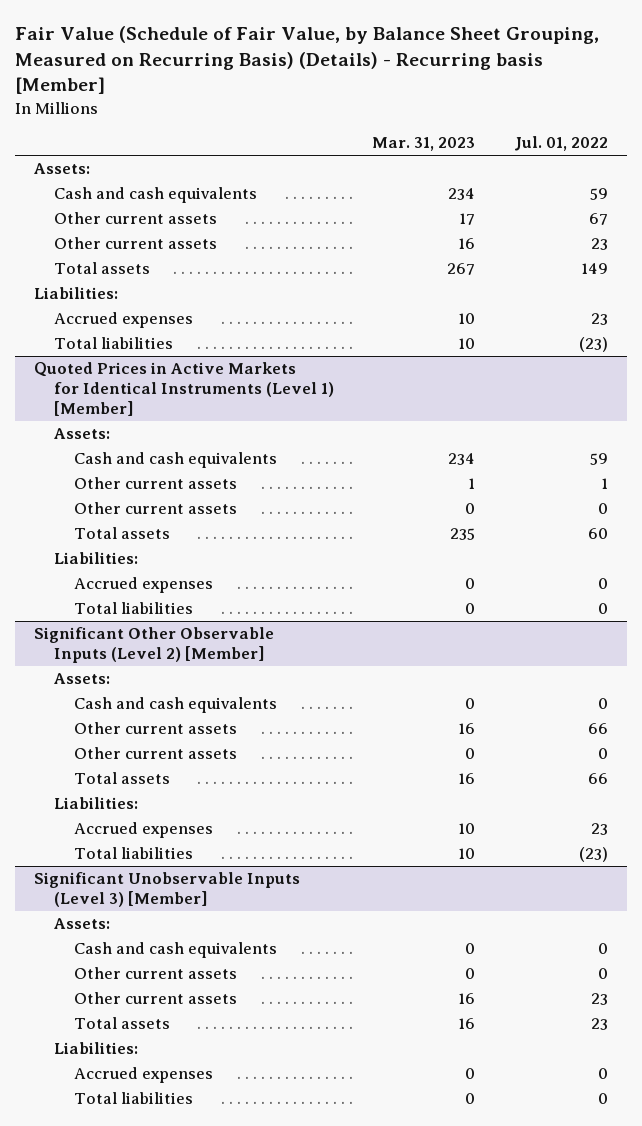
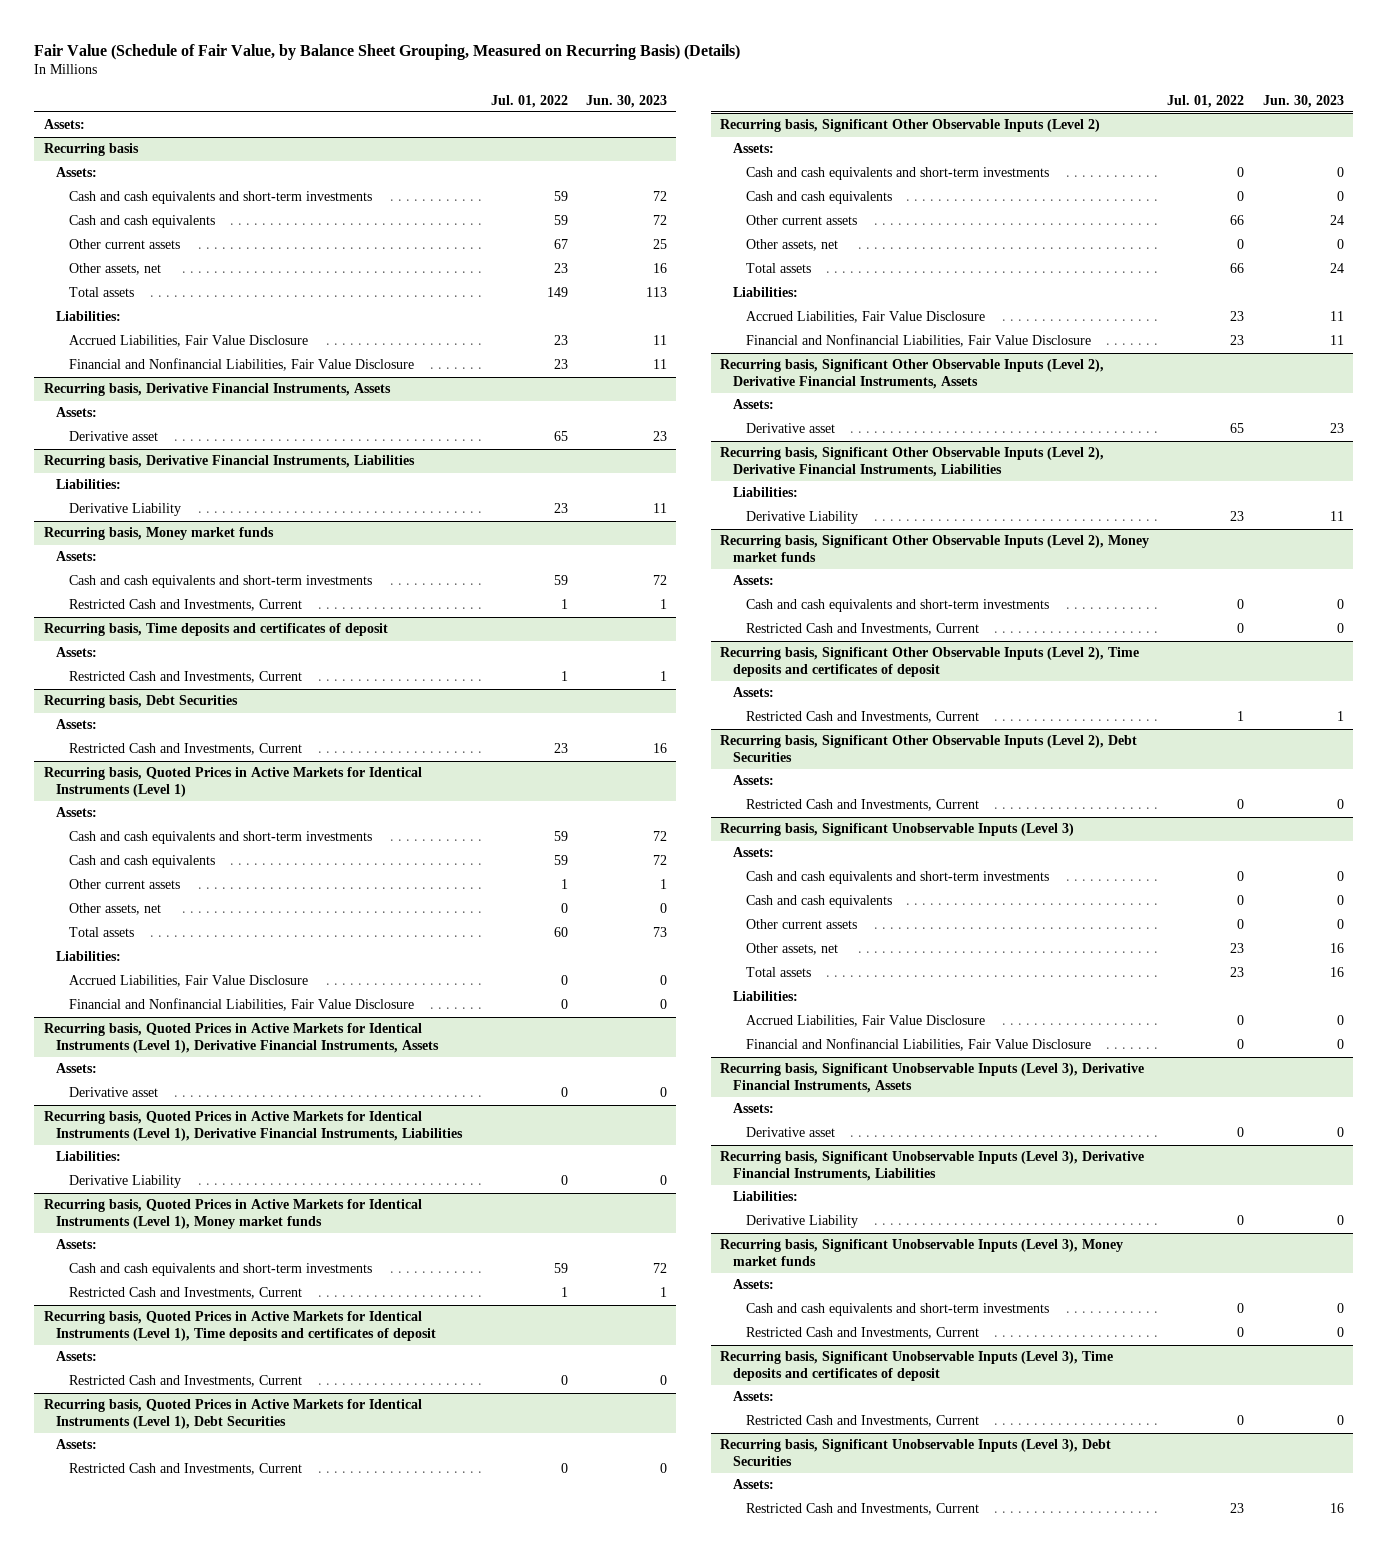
[14,26,599,95] Fair Value (Schedule of Fair Value, by Balance Sheet Grouping, Measured on Recurring Basis) (Details) - Recurring basis [Member] -> [34,43,741,60] Fair Value (Schedule of Fair Value, by Balance Sheet Grouping, Measured on Recurring Basis) (Details)
[372,137,476,152] Mar. 31, 2023 -> none
none -> [586,94,668,108] Jun. 30, 2023
none -> [43,143,139,157] Recurring basis
none -> [56,167,98,178] Assets:
none -> [69,191,373,205] Cash and cash equivalents and short-term investments
[53,237,217,250] Other current assets -> [69,263,162,276] Other assets, net
[53,337,173,350] Total liabilities -> none
[34,362,334,416] Quoted Prices in Active Markets for Identical Instruments (Level 1) [Member] -> none
[53,312,193,329] Accrued expenses -> [69,335,309,348] Accrued Liabilities, Fair Value Disclosure
none -> [69,358,415,372] Financial and Nonfinancial Liabilities, Fair Value Disclosure
none -> [43,383,391,397] Recurring basis, Derivative Financial Instruments, Assets
none -> [69,431,159,442] Derivative asset
none -> [43,455,415,469] Recurring basis, Derivative Financial Instruments, Liabilities
none -> [56,479,122,490] Liabilities:
none -> [69,503,182,517] Derivative Liability
none -> [43,527,274,541] Recurring basis, Money market funds
none -> [56,551,98,562] Assets:
none -> [69,575,373,589] Cash and cash equivalents and short-term investments
none -> [69,599,303,612] Restricted Cash and Investments, Current
none -> [43,623,388,637] Recurring basis, Time deposits and certificates of deposit
none -> [56,647,98,658] Assets:
none -> [69,671,303,684] Restricted Cash and Investments, Current
none -> [43,695,238,709] Recurring basis, Debt Securities
none -> [56,719,98,730] Assets:
none -> [69,743,303,756] Restricted Cash and Investments, Current
none -> [43,767,422,797] Recurring basis, Quoted Prices in Active Markets for Identical Instruments (Level 1)
none -> [56,807,98,818] Assets:
none -> [69,831,373,845] Cash and cash equivalents and short-term investments
[73,502,237,515] Other current assets -> [69,903,162,916] Other assets, net
[34,627,275,663] Significant Other Observable Inputs (Level 2) [Member] -> none
[73,577,213,594] Accrued expenses -> [69,975,309,988] Accrued Liabilities, Fair Value Disclosure
[73,602,193,615] Total liabilities -> [69,998,415,1012] Financial and Nonfinancial Liabilities, Fair Value Disclosure
none -> [43,1023,440,1053] Recurring basis, Quoted Prices in Active Markets for Identical Instruments (Level 1), Derivative Financial Instruments, Assets
none -> [69,1087,159,1098] Derivative asset
none -> [43,1111,464,1141] Recurring basis, Quoted Prices in Active Markets for Identical Instruments (Level 1), Derivative Financial Instruments, Liabilities
none -> [56,1151,122,1162] Liabilities:
none -> [69,1175,182,1189] Derivative Liability
none -> [43,1199,422,1229] Recurring basis, Quoted Prices in Active Markets for Identical Instruments (Level 1), Money market funds
none -> [56,1239,98,1250] Assets:
none -> [69,1263,373,1277] Cash and cash equivalents and short-term investments
none -> [69,1287,303,1300] Restricted Cash and Investments, Current
none -> [43,1311,437,1341] Recurring basis, Quoted Prices in Active Markets for Identical Instruments (Level 1), Time deposits and certificates of deposit
none -> [56,1351,98,1362] Assets:
none -> [69,1375,303,1388] Restricted Cash and Investments, Current
none -> [43,1399,422,1429] Recurring basis, Quoted Prices in Active Markets for Identical Instruments (Level 1), Debt Securities
none -> [56,1439,98,1450] Assets:
none -> [69,1463,303,1476] Restricted Cash and Investments, Current
none -> [720,119,1101,133] Recurring basis, Significant Other Observable Inputs (Level 2)
none -> [732,143,774,154] Assets:
none -> [745,167,1049,181] Cash and cash equivalents and short-term investments
[73,747,237,760] Other current assets -> [745,239,838,252] Other assets, net
[73,847,193,860] Total liabilities -> none
[34,872,301,907] Significant Unobservable Inputs (Level 3) [Member] -> none
[73,822,213,839] Accrued expenses -> [745,311,985,324] Accrued Liabilities, Fair Value Disclosure
none -> [745,334,1091,348] Financial and Nonfinancial Liabilities, Fair Value Disclosure
none -> [720,359,1105,389] Recurring basis, Significant Other Observable Inputs (Level 2), Derivative Financial Instruments, Assets
none -> [745,423,835,434] Derivative asset
none -> [720,447,1105,477] Recurring basis, Significant Other Observable Inputs (Level 2), Derivative Financial Instruments, Liabilities
none -> [732,487,798,498] Liabilities:
none -> [745,511,858,525] Derivative Liability
none -> [720,535,1150,562] Recurring basis, Significant Other Observable Inputs (Level 2), Money market funds
none -> [732,575,774,586] Assets:
none -> [745,599,1049,613] Cash and cash equivalents and short-term investments
none -> [745,623,979,636] Restricted Cash and Investments, Current
none -> [720,647,1140,677] Recurring basis, Significant Other Observable Inputs (Level 2), Time deposits and certificates of deposit
none -> [732,687,774,698] Assets:
none -> [745,711,979,724] Restricted Cash and Investments, Current
none -> [720,735,1138,762] Recurring basis, Significant Other Observable Inputs (Level 2), Debt Securities
none -> [732,775,774,786] Assets:
none -> [745,799,979,812] Restricted Cash and Investments, Current
none -> [720,823,1075,837] Recurring basis, Significant Unobservable Inputs (Level 3)
none -> [732,847,774,858] Assets:
none -> [745,871,1049,885] Cash and cash equivalents and short-term investments
[73,992,237,1005] Other current assets -> [745,943,838,956] Other assets, net
[73,1067,213,1084] Accrued expenses -> [745,1015,985,1028] Accrued Liabilities, Fair Value Disclosure
[73,1092,193,1105] Total liabilities -> [745,1038,1091,1052] Financial and Nonfinancial Liabilities, Fair Value Disclosure
none -> [720,1063,1145,1093] Recurring basis, Significant Unobservable Inputs (Level 3), Derivative Financial Instruments, Assets
none -> [732,1103,774,1114] Assets:
none -> [745,1127,835,1138] Derivative asset
none -> [720,1151,1145,1181] Recurring basis, Significant Unobservable Inputs (Level 3), Derivative Financial Instruments, Liabilities
none -> [732,1191,798,1202] Liabilities:
none -> [745,1215,858,1229] Derivative Liability
none -> [720,1239,1124,1266] Recurring basis, Significant Unobservable Inputs (Level 3), Money market funds
none -> [732,1279,774,1290] Assets:
none -> [745,1303,1049,1317] Cash and cash equivalents and short-term investments
none -> [745,1327,979,1340] Restricted Cash and Investments, Current
none -> [720,1351,1114,1381] Recurring basis, Significant Unobservable Inputs (Level 3), Time deposits and certificates of deposit
none -> [732,1391,774,1402] Assets:
none -> [745,1415,979,1428] Restricted Cash and Investments, Current
none -> [720,1439,1112,1466] Recurring basis, Significant Unobservable Inputs (Level 3), Debt Securities
none -> [732,1479,774,1490] Assets:
none -> [745,1503,979,1516] Restricted Cash and Investments, Current

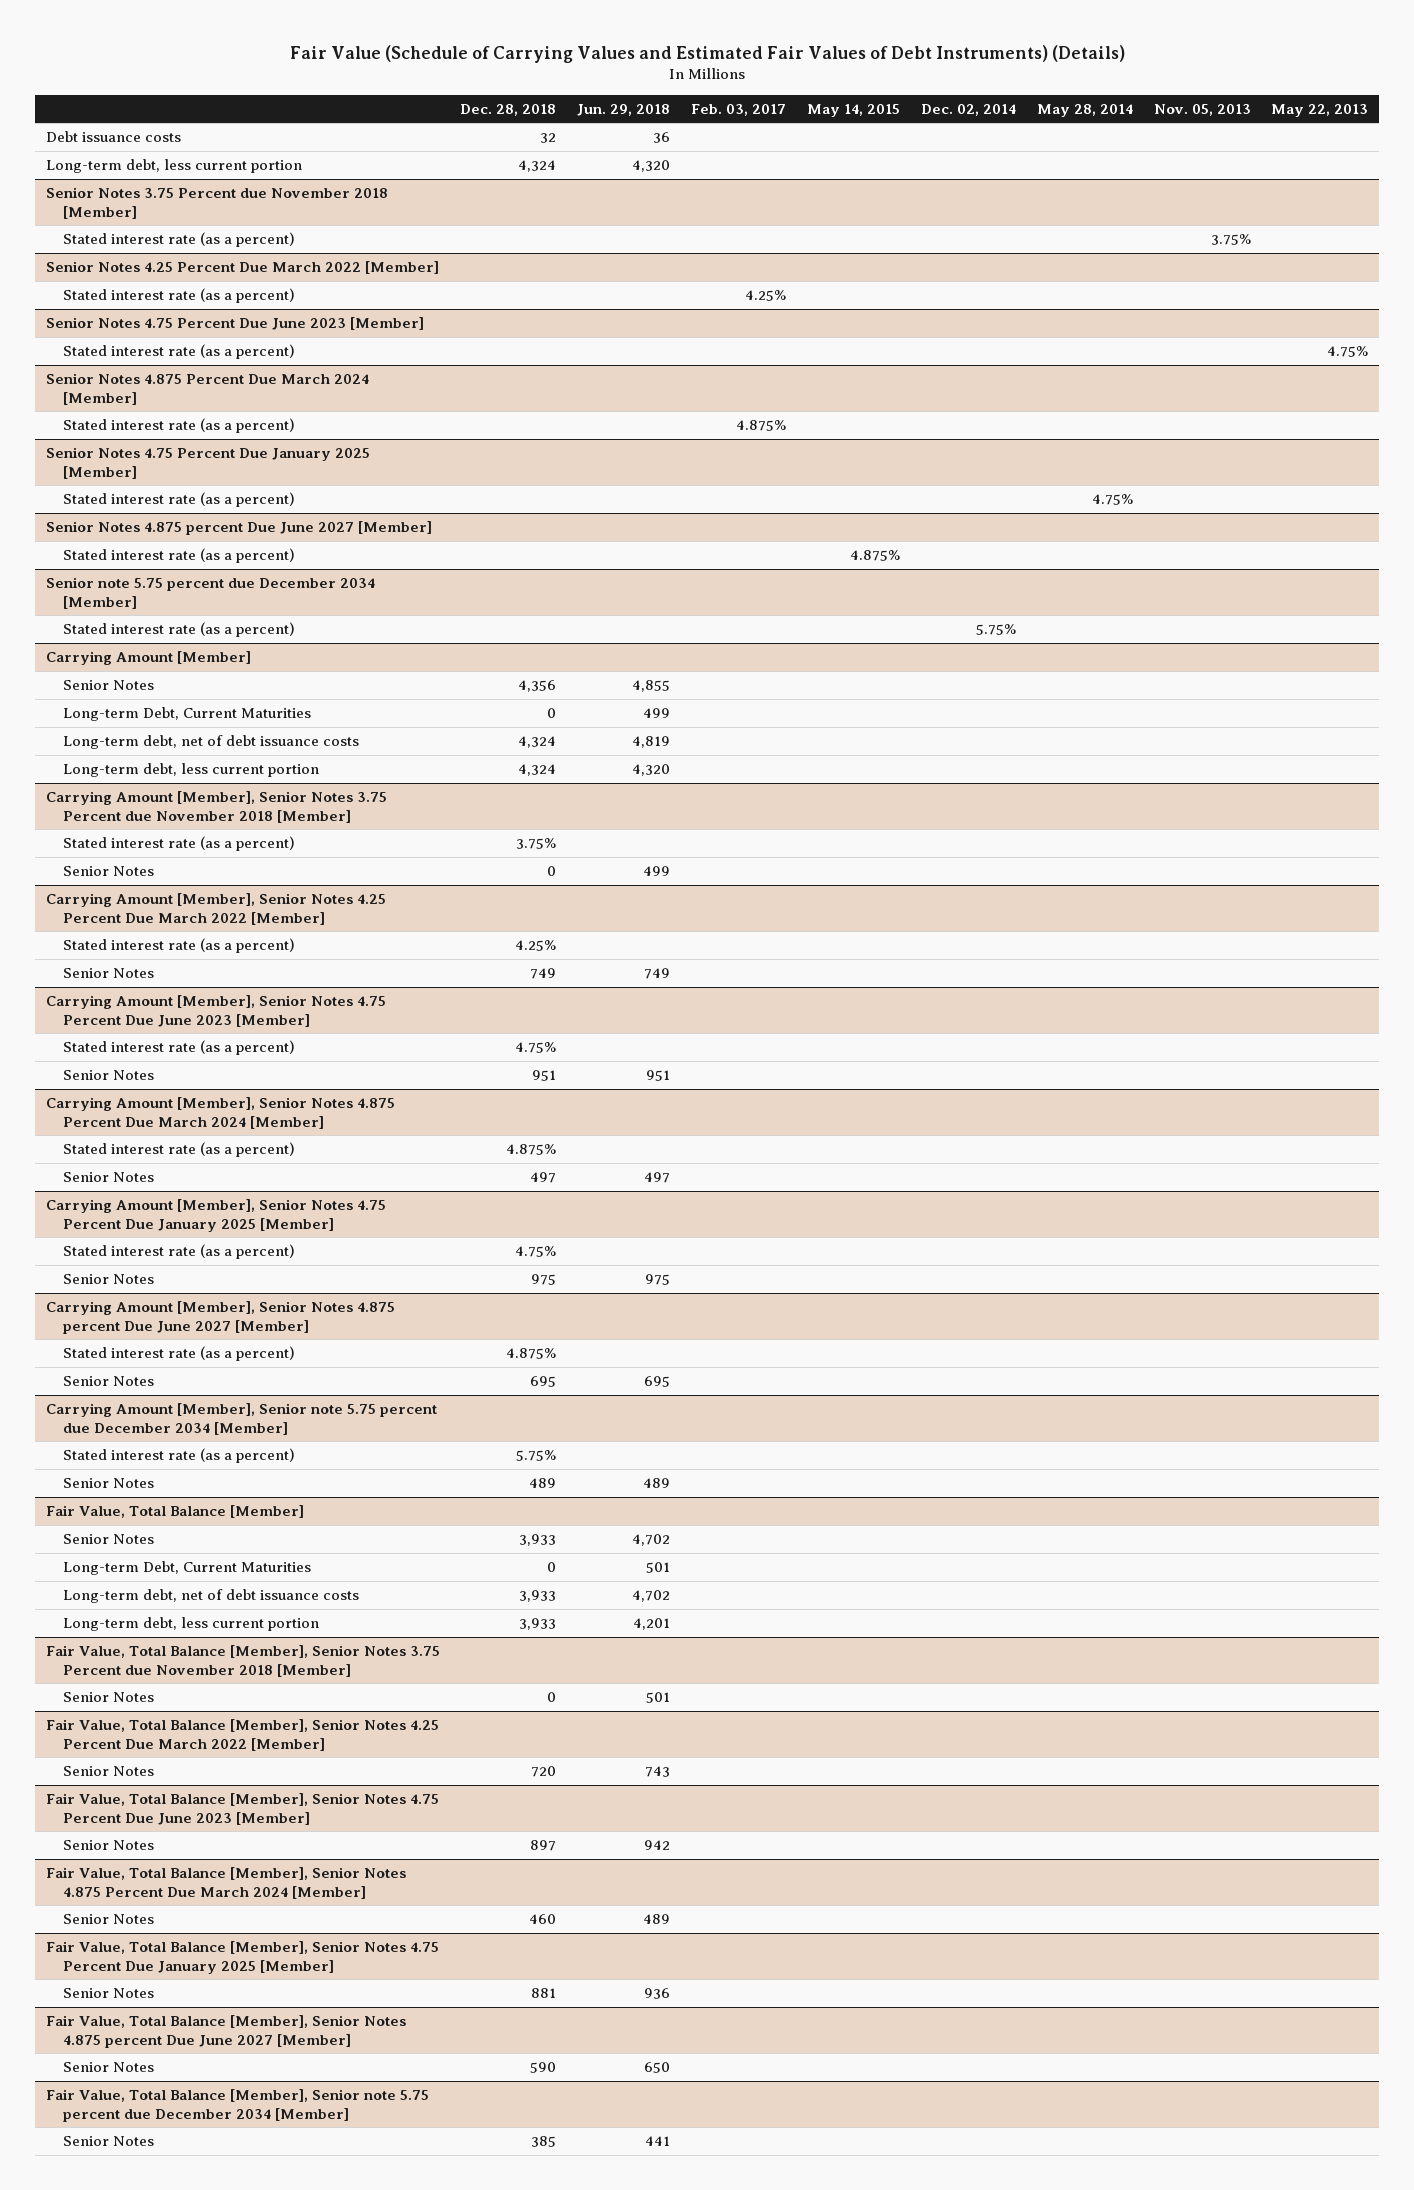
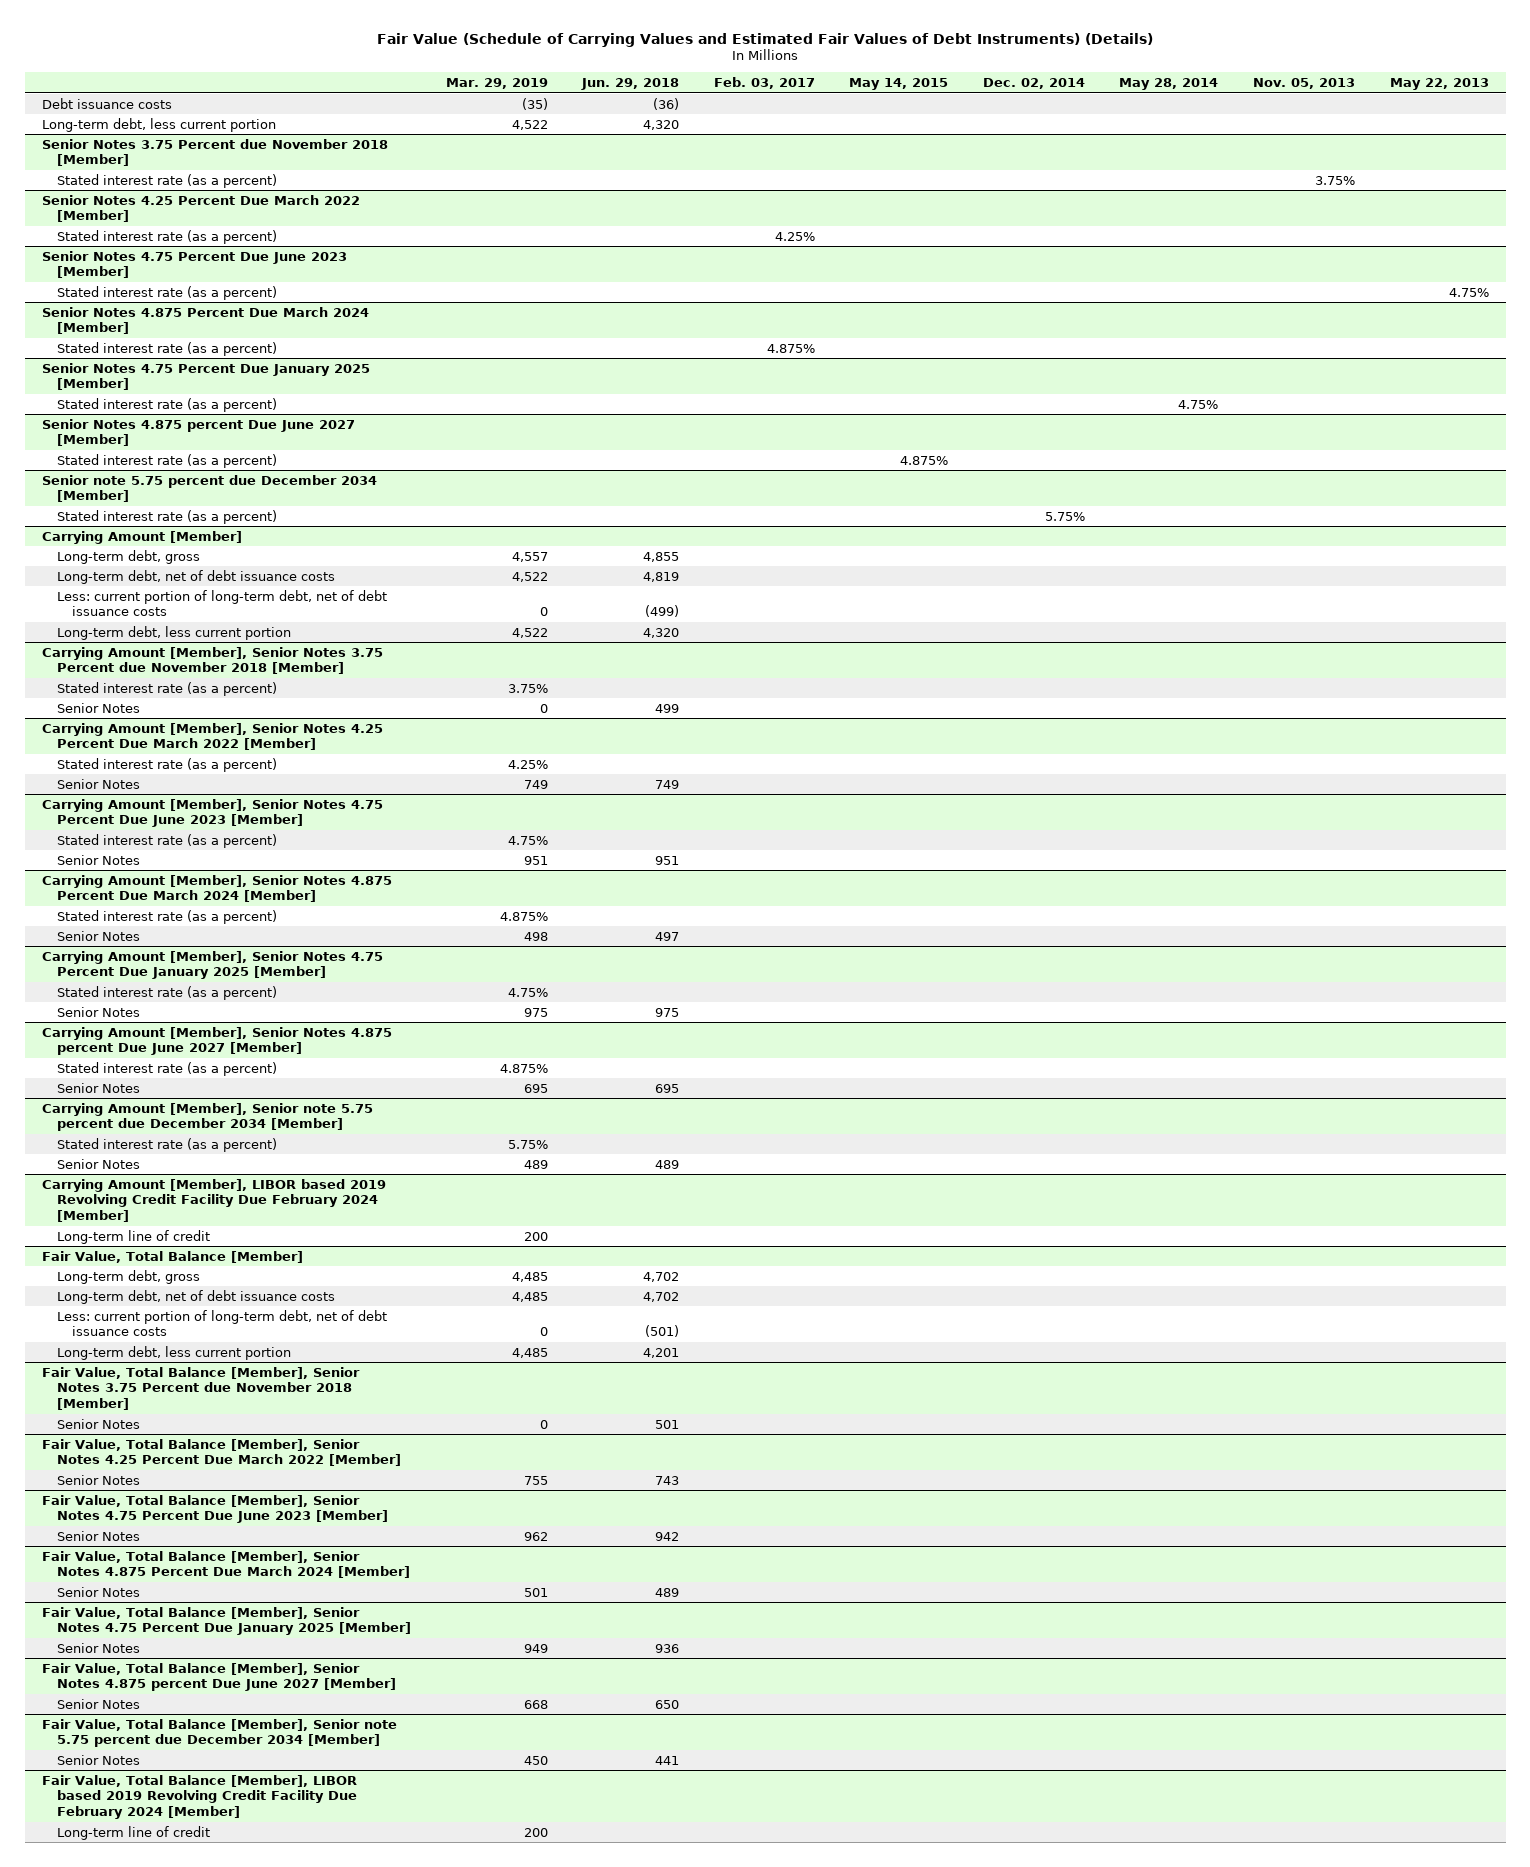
[460,103,557,116] Dec. 28, 2018 -> none
none -> [445,78,548,90] Mar. 29, 2019
[653,132,671,144] 36 -> [653,97,680,110] (36)
[63,707,312,722] Long-term Debt, Current Maturities -> none
[63,680,155,691] Senior Notes -> [57,549,201,564] Long-term debt, gross
none -> [57,589,388,617] Less: current portion of long-term debt, net of debt issuance costs
none -> [41,1178,386,1222] Carrying Amount [Member], LIBOR based 2019 Revolving Credit Facility Due February 2024 [Member]
none -> [57,1229,211,1244] Long-term line of credit
[63,1561,312,1576] Long-term Debt, Current Maturities -> none
[63,1534,155,1545] Senior Notes -> [57,1269,201,1284] Long-term debt, gross
none -> [57,1309,388,1337] Less: current portion of long-term debt, net of debt issuance costs
none -> [41,1774,358,1819] Fair Value, Total Balance [Member], LIBOR based 2019 Revolving Credit Facility Due February 2024 [Member]
none -> [57,1825,211,1840] Long-term line of credit

